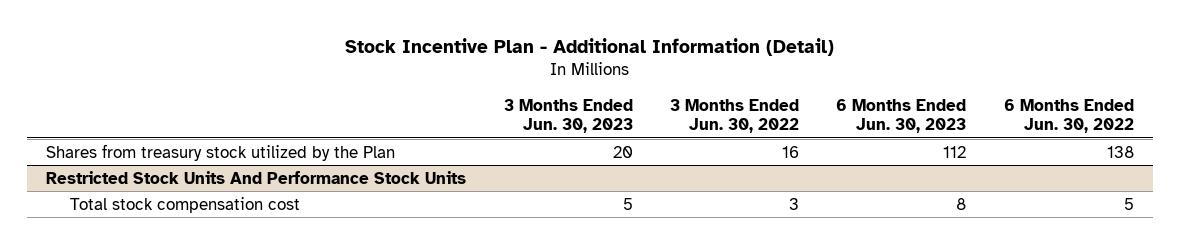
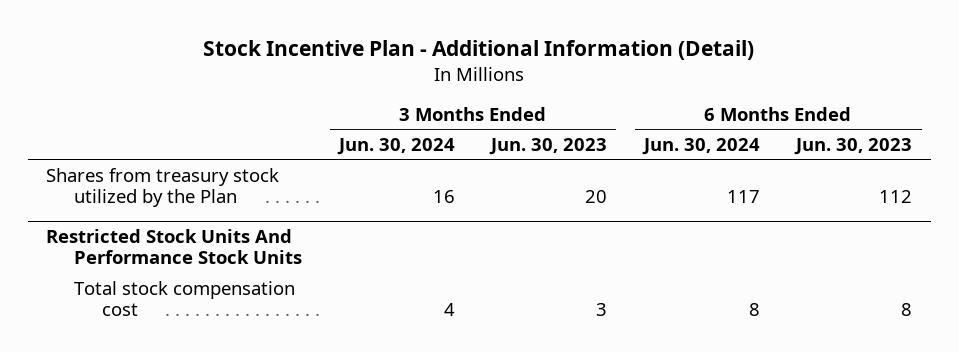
[670,98,800,134] 3 Months Ended Jun. 30, 2022 -> none
[1003,98,1134,134] 6 Months Ended Jun. 30, 2022 -> none
none -> [336,138,455,156] Jun. 30, 2024
none -> [641,138,760,156] Jun. 30, 2024
[622,197,633,210] 5 -> [596,302,608,316] 3

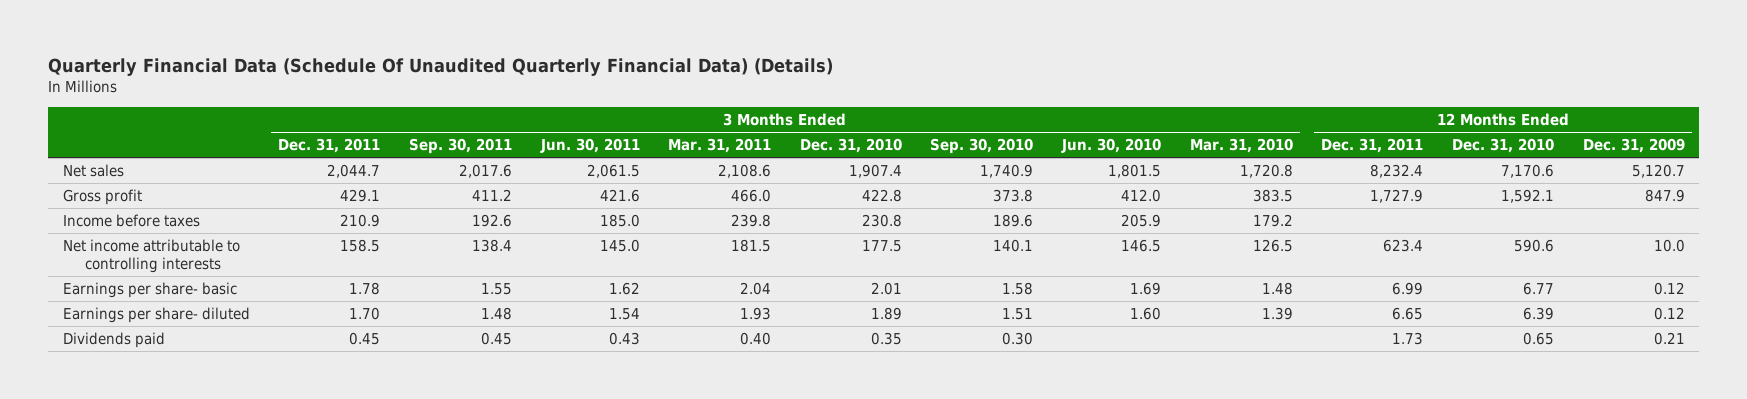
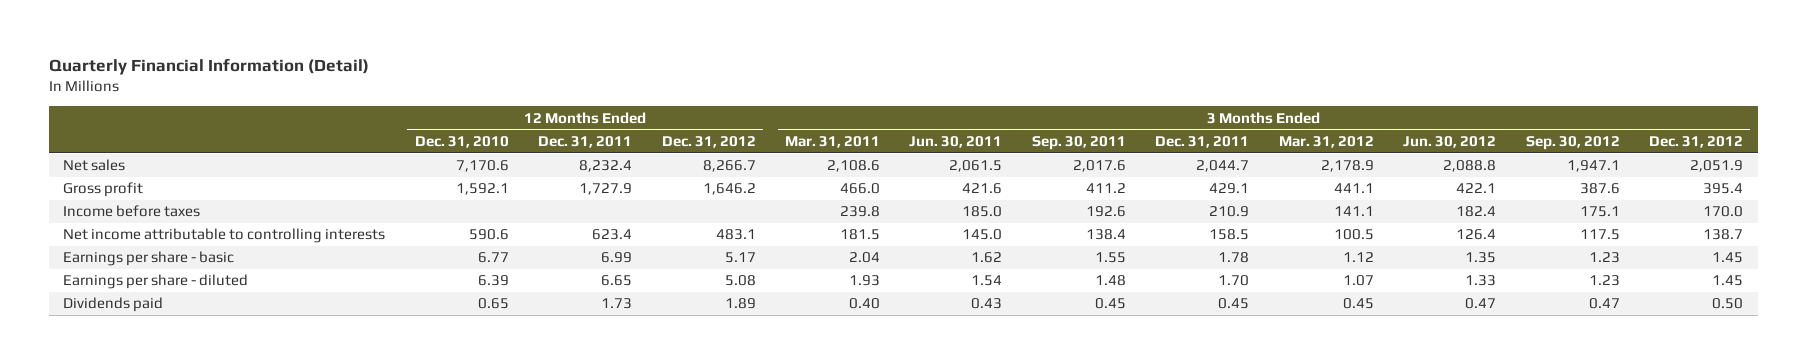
[48,57,834,76] Quarterly Financial Data (Schedule Of Unaudited Quarterly Financial Data) (Details) -> [48,58,369,76] Quarterly Financial Information (Detail)
[799,138,902,154] Dec. 31, 2010 -> none
[930,138,1034,155] Sep. 30, 2010 -> none
[1061,138,1162,154] Jun. 30, 2010 -> none
[1189,138,1293,154] Mar. 31, 2010 -> none
[1582,138,1685,154] Dec. 31, 2009 -> none
none -> [661,135,756,148] Dec. 31, 2012
none -> [1278,135,1374,148] Mar. 31, 2012
none -> [1403,135,1497,148] Jun. 30, 2012
none -> [1525,135,1620,150] Sep. 30, 2012
none -> [1648,135,1743,148] Dec. 31, 2012
[62,282,237,299] Earnings per share- basic -> [63,251,235,267] Earnings per share - basic
[62,307,250,324] Earnings per share- diluted -> [63,274,249,290] Earnings per share - diluted

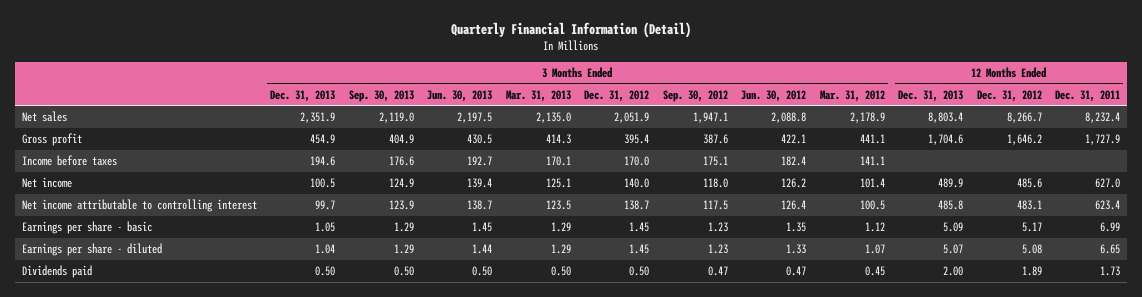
[414,135,509,148] Dec. 31, 2010 -> none
[784,135,880,148] Mar. 31, 2011 -> none
[909,135,1003,148] Jun. 30, 2011 -> none
[1031,135,1126,150] Sep. 30, 2011 -> none
[1155,135,1250,148] Dec. 31, 2011 -> none
none -> [270,89,336,102] Dec. 31, 2013
none -> [348,89,414,102] Sep. 30, 2013
none -> [427,89,493,102] Jun. 30, 2013
none -> [505,89,571,102] Mar. 31, 2013
none -> [898,89,964,102] Dec. 31, 2013
none -> [21,177,72,189] Net income
[63,228,386,244] Net income attributable to controlling interests -> [21,199,257,213] Net income attributable to controlling interest

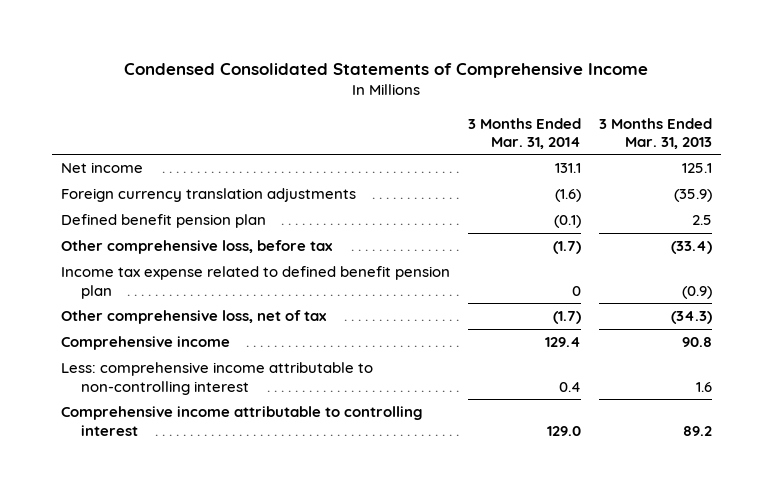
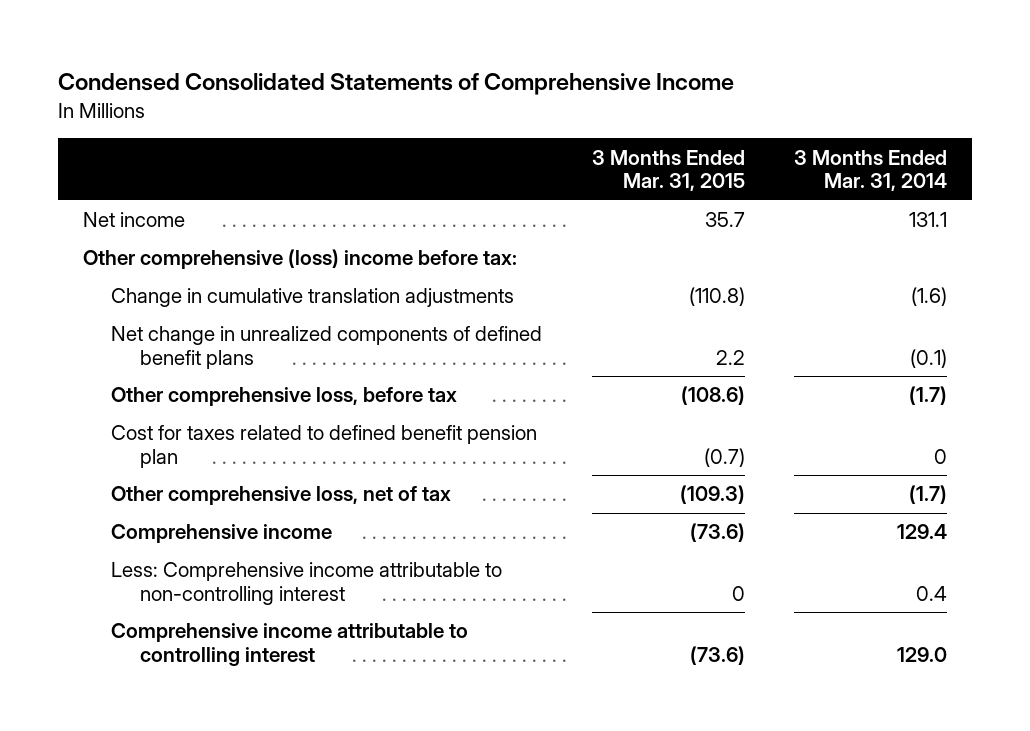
[598,117,712,149] 3 Months Ended Mar. 31, 2013 -> none
none -> [591,149,745,192] 3 Months Ended Mar. 31, 2015
none -> [83,249,518,270] Other comprehensive (loss) income before tax:
[60,188,356,203] Foreign currency translation adjustments -> [111,288,515,308] Change in cumulative translation adjustments
[60,214,266,229] Defined benefit pension plan -> [111,326,543,370] Net change in unrealized components of defined benefit plans
[60,266,450,299] Income tax expense related to defined benefit pension plan -> [111,425,538,469] Cost for taxes related to defined benefit pension plan
[60,362,373,395] Less: comprehensive income attributable to non-controlling interest -> [111,562,503,606] Less: Comprehensive income attributable to non-controlling interest

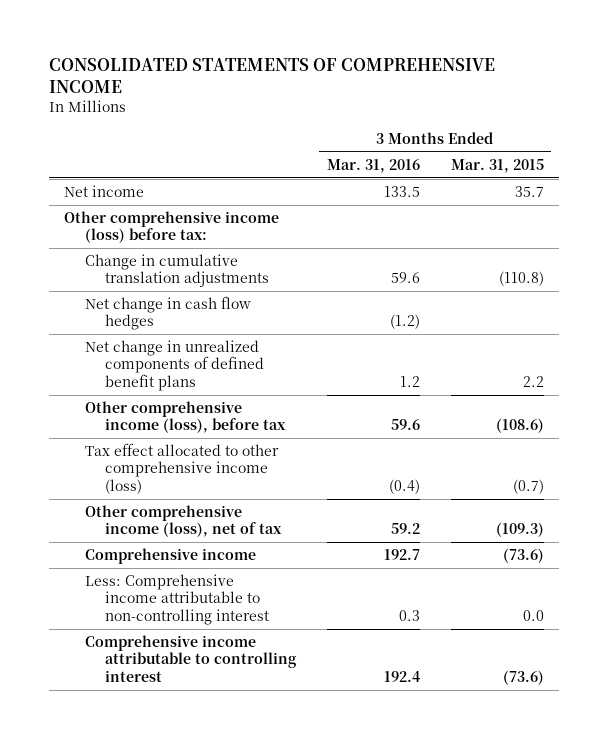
[58,73,735,96] Condensed Consolidated Statements of Comprehensive Income -> [48,57,495,93] CONSOLIDATED STATEMENTS OF COMPREHENSIVE INCOME
[794,149,948,192] 3 Months Ended Mar. 31, 2014 -> none
none -> [326,158,420,173] Mar. 31, 2016
[83,249,518,270] Other comprehensive (loss) income before tax: -> [64,210,280,244] Other comprehensive income (loss) before tax:
none -> [84,295,251,331] Net change in cash flow hedges
[111,387,458,407] Other comprehensive loss, before tax -> [84,400,287,434] Other comprehensive income (loss), before tax
[111,425,538,469] Cost for taxes related to defined benefit pension plan -> [84,442,279,495] Tax effect allocated to other comprehensive income (loss)
[111,486,452,506] Other comprehensive loss, net of tax -> [84,504,283,538] Other comprehensive income (loss), net of tax
[731,586,745,602] 0 -> [522,610,544,622] 0.0

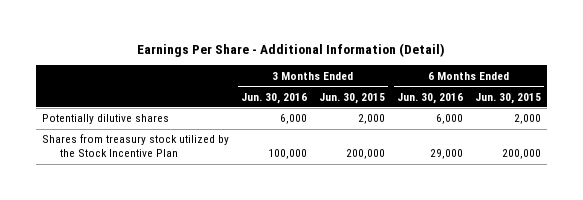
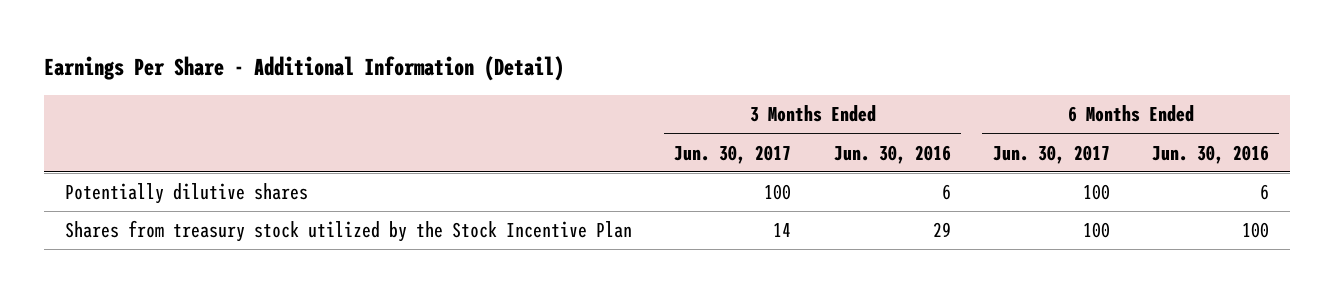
[318,92,385,104] Jun. 30, 2015 -> none
[475,92,542,104] Jun. 30, 2015 -> none
none -> [674,144,792,164] Jun. 30, 2017
none -> [992,144,1110,164] Jun. 30, 2017
[279,114,307,125] 6,000 -> [941,184,951,201] 6
[435,114,463,125] 6,000 -> [1259,184,1269,201] 6
[267,149,307,160] 100,000 -> [932,222,951,238] 29
[429,149,463,160] 29,000 -> [1241,222,1269,239] 100

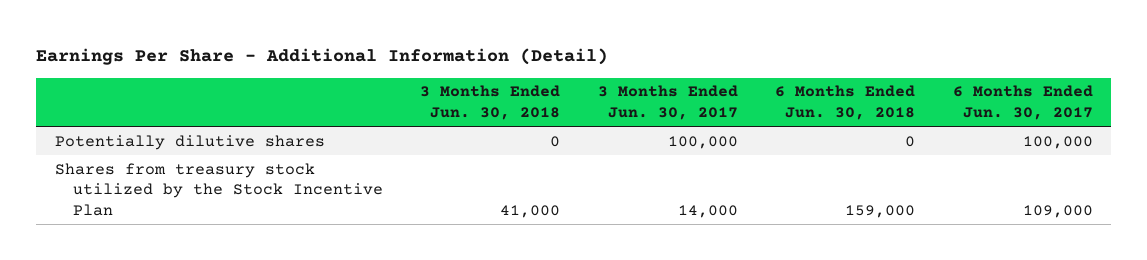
[833,144,951,164] Jun. 30, 2016 -> none
[1151,144,1269,164] Jun. 30, 2016 -> none
none -> [420,85,561,120] 3 Months Ended Jun. 30, 2018
none -> [775,85,916,120] 6 Months Ended Jun. 30, 2018
[764,184,792,201] 100 -> [667,135,738,149] 100,000
[1082,184,1110,201] 100 -> [1022,135,1093,149] 100,000
[773,223,792,238] 14 -> [677,205,738,219] 14,000
[1082,222,1110,239] 100 -> [1022,205,1093,219] 109,000

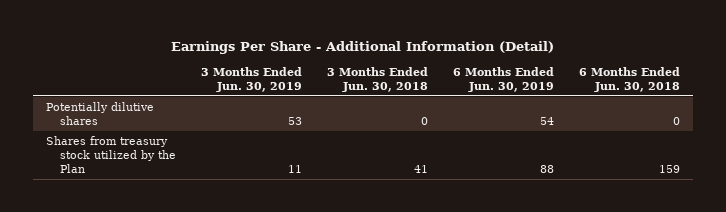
[597,85,738,120] 3 Months Ended Jun. 30, 2017 -> none
[952,85,1093,120] 6 Months Ended Jun. 30, 2017 -> none
none -> [200,66,302,92] 3 Months Ended Jun. 30, 2019
none -> [453,66,555,92] 6 Months Ended Jun. 30, 2019
[54,162,384,217] Shares from treasury stock utilized by the Stock Incentive Plan -> [46,135,176,173] Shares from treasury stock utilized by the Plan
[500,205,561,219] 41,000 -> [414,164,429,173] 41
[845,205,916,219] 159,000 -> [659,164,681,173] 159

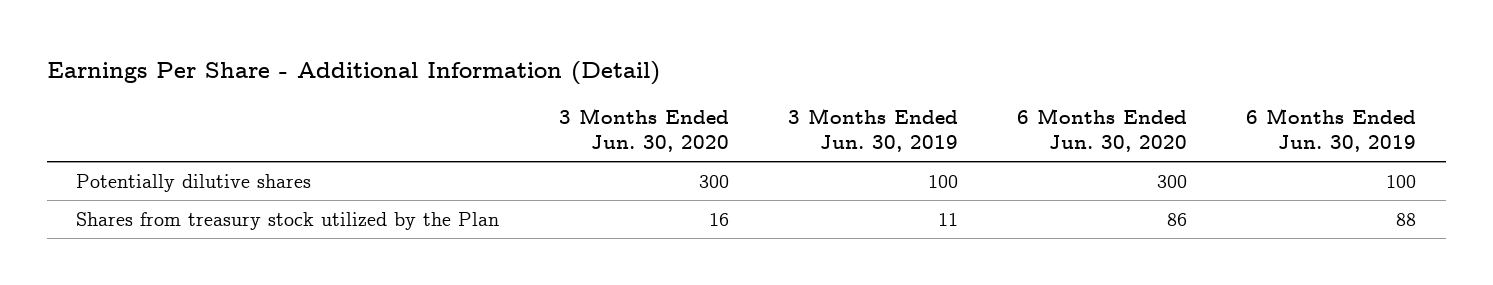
[327,66,429,92] 3 Months Ended Jun. 30, 2018 -> none
[579,66,681,92] 6 Months Ended Jun. 30, 2018 -> none
none -> [558,107,729,152] 3 Months Ended Jun. 30, 2020
none -> [1017,107,1188,152] 6 Months Ended Jun. 30, 2020
[287,116,302,125] 53 -> [927,175,958,189] 100
[540,116,555,125] 54 -> [1386,175,1417,189] 100

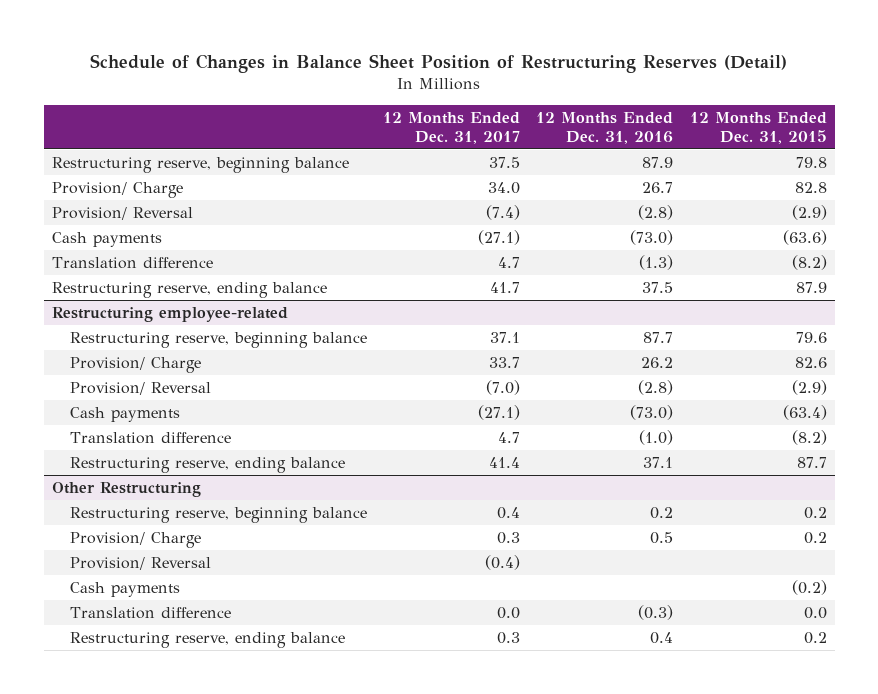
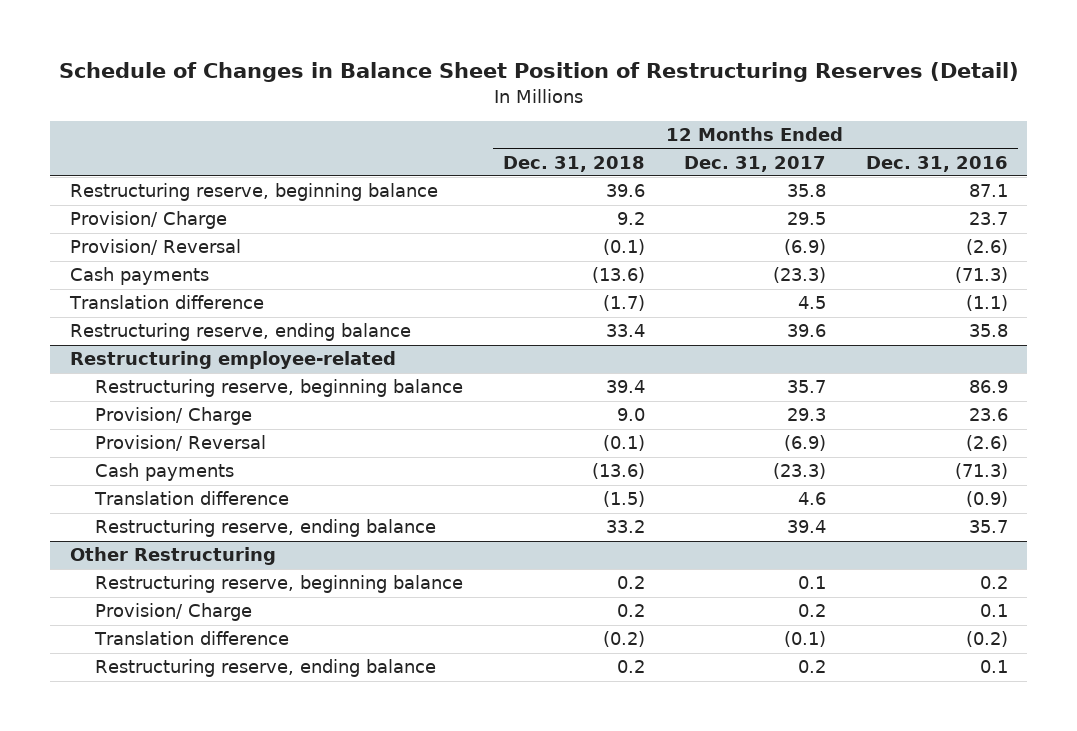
[689,112,827,144] 12 Months Ended Dec. 31, 2015 -> none
none -> [502,155,645,172] Dec. 31, 2018
[489,156,521,168] 37.5 -> [787,184,827,198] 35.8
[642,156,674,168] 87.9 -> [968,184,1008,198] 87.1
[488,181,521,194] 34.0 -> [787,212,827,226] 29.5
[642,181,674,193] 26.7 -> [968,212,1008,226] 23.7
[486,204,521,220] (7.4) -> [784,239,827,256] (6.9)
[638,204,674,220] (2.8) -> [965,239,1008,256] (2.6)
[478,229,521,245] (27.1) -> [773,267,827,284] (23.3)
[630,229,674,245] (73.0) -> [954,267,1008,284] (71.3)
[498,256,521,268] 4.7 -> [798,296,827,310] 4.5
[639,254,674,270] (1.3) -> [965,295,1008,312] (1.1)
[490,281,521,293] 41.7 -> [787,324,827,338] 39.6
[642,281,674,293] 37.5 -> [968,324,1008,338] 35.8
[490,331,521,343] 37.1 -> [787,380,827,394] 35.7
[643,331,674,343] 87.7 -> [968,380,1008,394] 86.9
[489,356,521,368] 33.7 -> [787,408,827,422] 29.3
[641,356,674,368] 26.2 -> [968,408,1008,422] 23.6
[486,379,521,395] (7.0) -> [784,435,827,452] (6.9)
[638,379,674,395] (2.8) -> [965,435,1008,452] (2.6)
[478,404,521,420] (27.1) -> [773,463,827,480] (23.3)
[630,404,674,420] (73.0) -> [954,463,1008,480] (71.3)
[498,431,521,443] 4.7 -> [798,492,827,506] 4.6
[639,429,674,445] (1.0) -> [965,491,1008,508] (0.9)
[489,456,521,468] 41.4 -> [787,520,827,534] 39.4
[643,456,674,468] 37.1 -> [968,520,1008,534] 35.7
[69,556,211,570] Provision/ Reversal -> none
[69,581,180,597] Cash payments -> none
[497,506,521,519] 0.4 -> [798,576,827,590] 0.1
[497,531,521,544] 0.3 -> [798,604,827,618] 0.2
[650,531,674,544] 0.5 -> [979,604,1008,618] 0.1
[497,606,521,619] 0.0 -> [784,631,827,648] (0.1)
[638,604,674,620] (0.3) -> [965,631,1008,648] (0.2)
[497,631,521,644] 0.3 -> [798,660,827,674] 0.2
[650,631,674,644] 0.4 -> [979,660,1008,674] 0.1

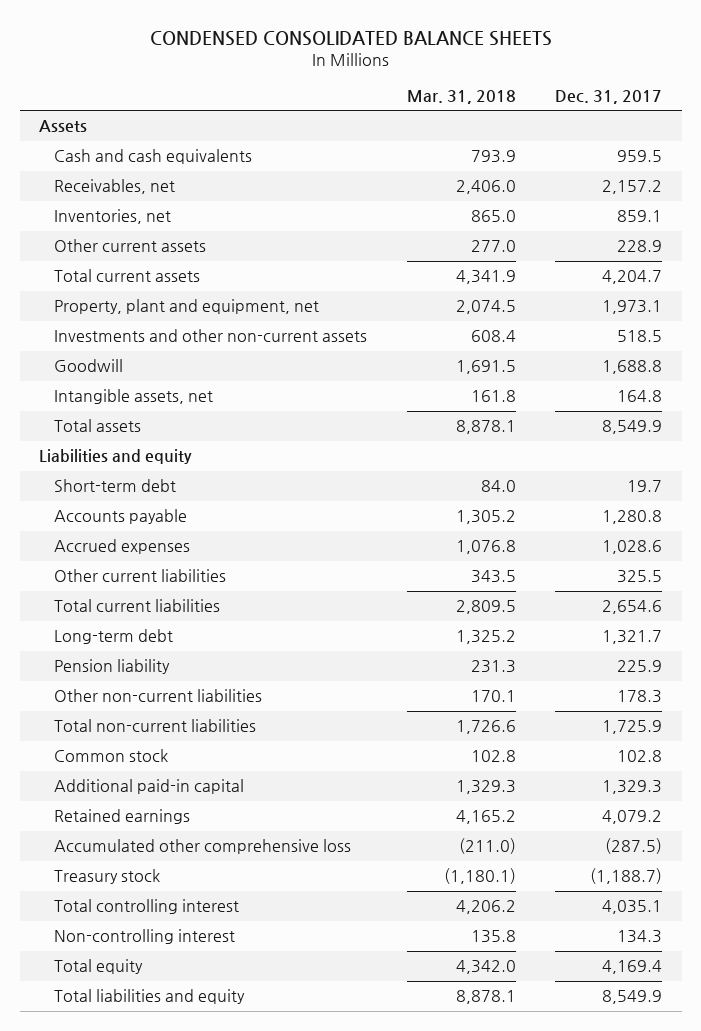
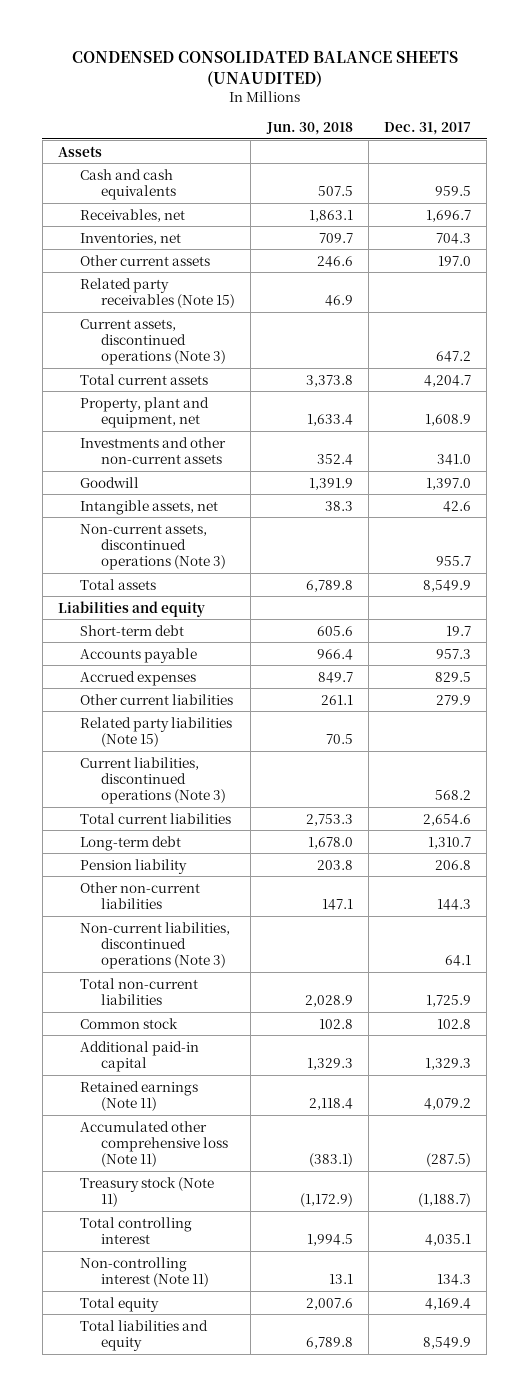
[149,30,552,46] CONDENSED CONSOLIDATED BALANCE SHEETS -> [71,51,458,88] CONDENSED CONSOLIDATED BALANCE SHEETS (UNAUDITED)
[406,90,516,105] Mar. 31, 2018 -> none
none -> [265,122,353,136] Jun. 30, 2018
[601,180,662,195] 2,157.2 -> [426,209,472,222] 1,696.7
[616,210,662,223] 859.1 -> [436,232,472,244] 704.3
[616,240,662,253] 228.9 -> [438,255,472,266] 197.0
none -> [79,277,235,308] Related party receivables (Note 15)
none -> [79,318,226,366] Current assets, discontinued operations (Note 3)
[601,300,662,315] 1,973.1 -> [425,413,472,426] 1,608.9
[616,330,662,343] 518.5 -> [437,453,472,465] 341.0
[601,360,662,375] 1,688.8 -> [426,477,472,490] 1,397.0
[616,390,662,403] 164.8 -> [443,500,472,512] 42.6
none -> [79,523,226,571] Non-current assets, discontinued operations (Note 3)
[601,510,662,525] 1,280.8 -> [436,648,472,659] 957.3
[601,540,662,555] 1,028.6 -> [435,671,472,682] 829.5
[616,570,662,584] 325.5 -> [436,694,472,705] 279.9
none -> [79,716,232,747] Related party liabilities (Note 15)
none -> [79,756,226,805] Current liabilities, discontinued operations (Note 3)
[601,630,662,645] 1,321.7 -> [428,836,472,849] 1,310.7
[616,660,662,673] 225.9 -> [435,859,472,870] 206.8
[616,690,662,704] 178.3 -> [437,898,472,910] 144.3
none -> [79,921,230,970] Non-current liabilities, discontinued operations (Note 3)
[54,809,191,825] Retained earnings -> [79,1080,198,1111] Retained earnings (Note 11)
[54,839,352,855] Accumulated other comprehensive loss -> [79,1120,228,1168] Accumulated other comprehensive loss (Note 11)
[54,869,161,885] Treasury stock -> [79,1176,214,1207] Treasury stock (Note 11)
[54,929,236,945] Non-controlling interest -> [79,1256,209,1287] Non-controlling interest (Note 11)

